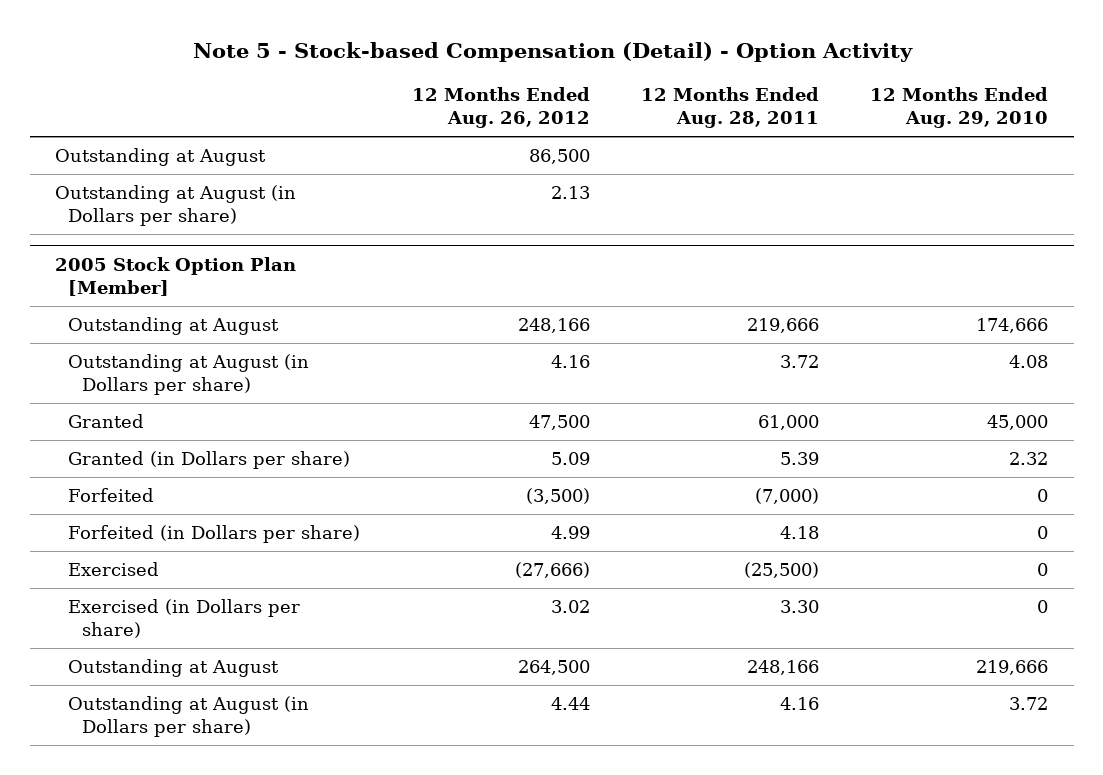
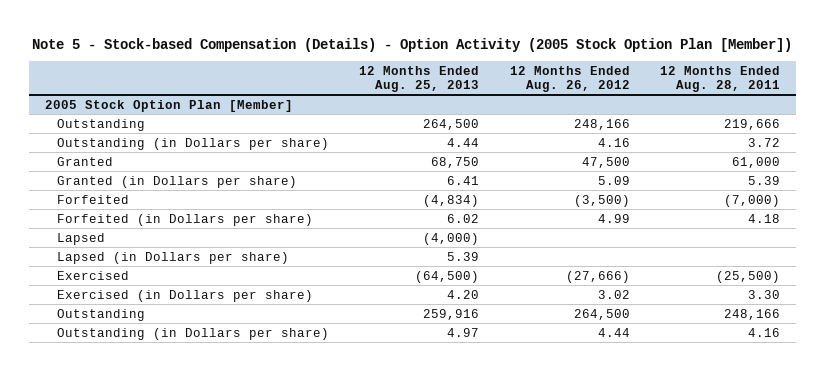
[192,41,913,62] Note 5 - Stock-based Compensation (Detail) - Option Activity -> [32,37,793,52] Note 5 - Stock-based Compensation (Details) - Option Activity (2005 Stock Option Plan [Member])
[870,87,1049,129] 12 Months Ended Aug. 29, 2010 -> none
none -> [359,65,480,92] 12 Months Ended Aug. 25, 2013
[55,148,267,167] Outstanding at August -> none
[55,185,297,227] Outstanding at August (in Dollars per share) -> none
[68,317,280,336] Outstanding at August -> [56,118,145,131] Outstanding
[68,354,310,396] Outstanding at August (in Dollars per share) -> [56,137,329,150] Outstanding (in Dollars per share)
none -> [56,232,105,245] Lapsed
none -> [56,251,289,264] Lapsed (in Dollars per share)
[68,659,280,678] Outstanding at August -> [56,308,145,321] Outstanding
[68,696,310,738] Outstanding at August (in Dollars per share) -> [56,327,329,340] Outstanding (in Dollars per share)

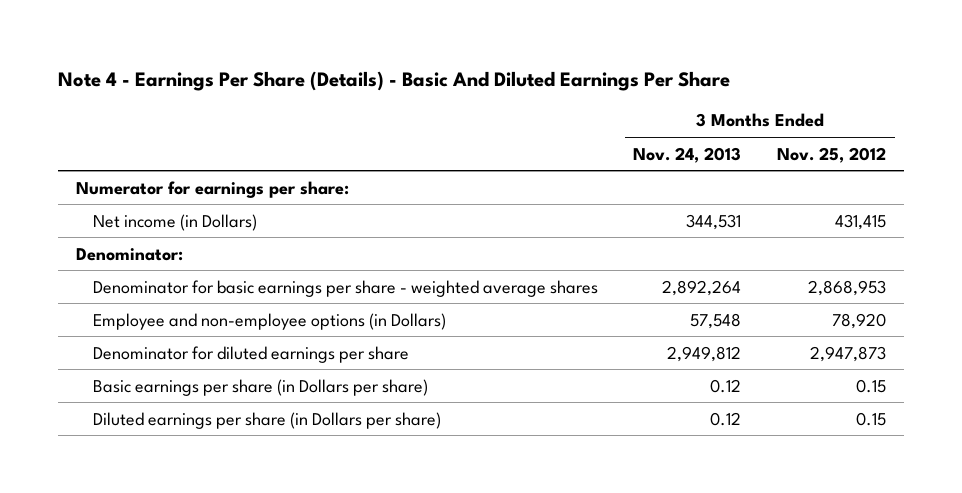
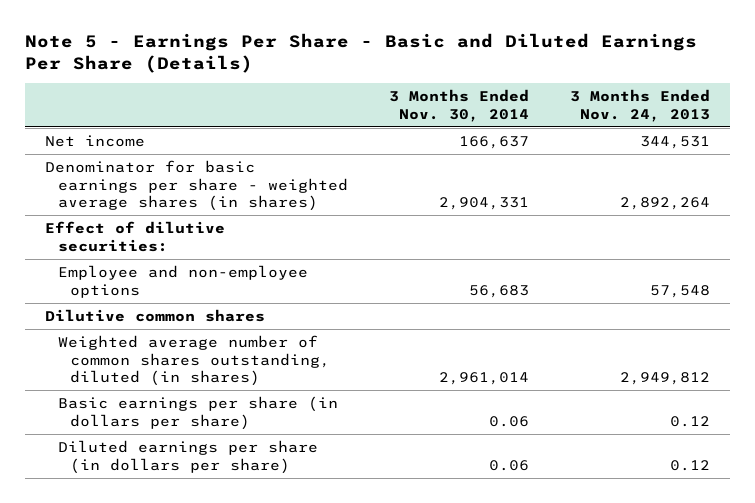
[57,70,730,91] Note 4 - Earnings Per Share (Details) - Basic And Diluted Earnings Per Share -> [24,32,697,73] Note 5 - Earnings Per Share - Basic and Diluted Earnings Per Share (Details)
[777,146,887,163] Nov. 25, 2012 -> none
none -> [388,88,529,122] 3 Months Ended Nov. 30, 2014
[75,180,349,198] Numerator for earnings per share: -> none
[75,247,183,261] Denominator: -> none
[92,213,257,231] Net income (in Dollars) -> [45,134,146,147] Net income
[92,279,598,297] Denominator for basic earnings per share - weighted average shares -> [45,159,348,212] Denominator for basic earnings per share - weighted average shares (in shares)
none -> [45,220,226,252] Effect of dilutive securities:
[92,312,446,330] Employee and non-employee options (in Dollars) -> [57,264,308,298] Employee and non-employee options
none -> [45,308,266,322] Dilutive common shares
[92,345,409,363] Denominator for diluted earnings per share -> [57,334,330,387] Weighted average number of common shares outstanding, diluted (in shares)
[92,378,428,396] Basic earnings per share (in Dollars per share) -> [57,395,338,430] Basic earnings per share (in dollars per share)
[92,411,441,429] Diluted earnings per share (in Dollars per share) -> [57,439,318,474] Diluted earnings per share (in dollars per share)

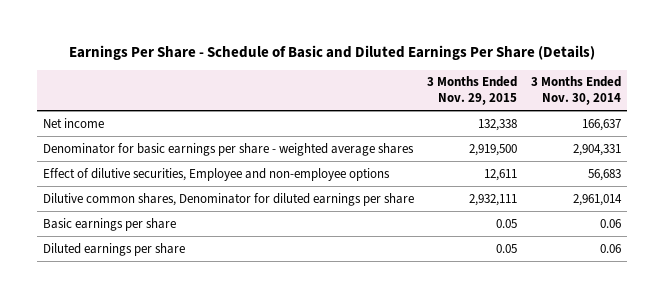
[24,32,697,73] Note 5 - Earnings Per Share - Basic and Diluted Earnings Per Share (Details) -> [68,44,595,60] Earnings Per Share - Schedule of Basic and Diluted Earnings Per Share (Details)
[569,88,710,122] 3 Months Ended Nov. 24, 2013 -> none
none -> [427,76,518,106] 3 Months Ended Nov. 29, 2015
[45,220,226,252] Effect of dilutive securities: -> none
[45,308,266,322] Dilutive common shares -> none
[45,159,348,212] Denominator for basic earnings per share - weighted average shares (in shares) -> [43,142,415,156] Denominator for basic earnings per share - weighted average shares
[57,264,308,298] Employee and non-employee options -> [43,167,391,181] Effect of dilutive securities, Employee and non-employee options
[57,334,330,387] Weighted average number of common shares outstanding, diluted (in shares) -> [43,192,415,206] Dilutive common shares, Denominator for diluted earnings per share
[57,395,338,430] Basic earnings per share (in dollars per share) -> [43,217,177,231] Basic earnings per share
[57,439,318,474] Diluted earnings per share (in dollars per share) -> [43,242,186,256] Diluted earnings per share

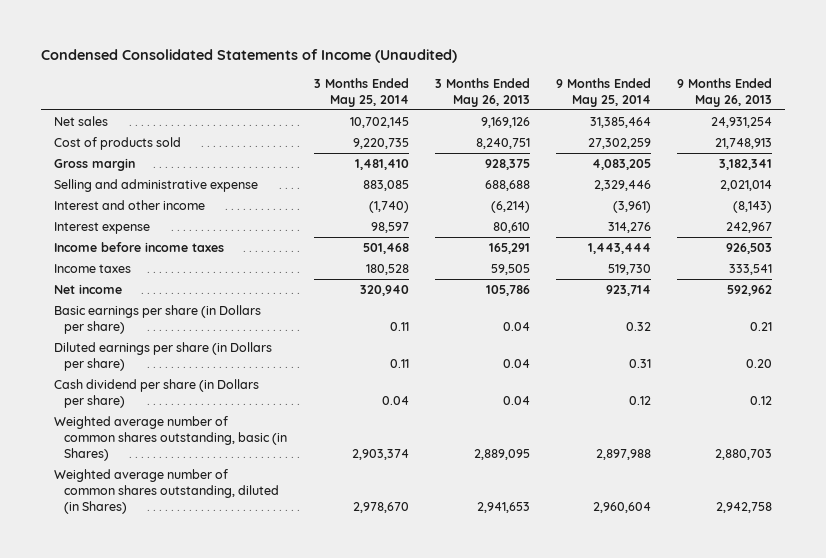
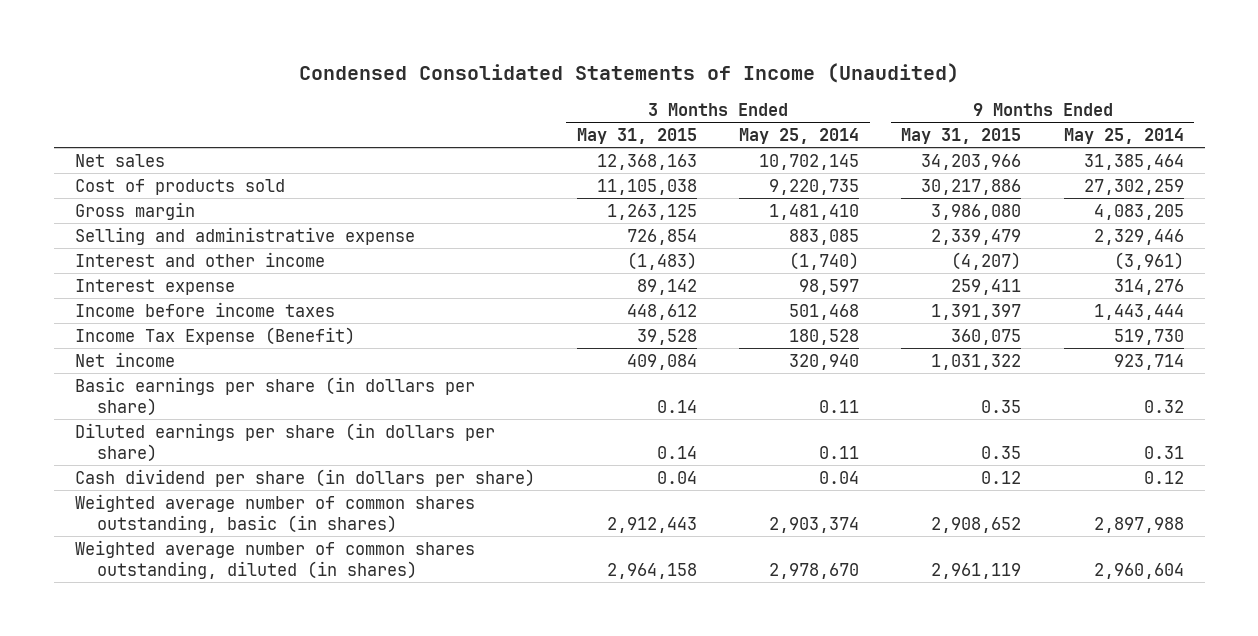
[434,77,530,107] 3 Months Ended May 26, 2013 -> none
[676,77,772,107] 9 Months Ended May 26, 2013 -> none
none -> [576,127,697,144] May 31, 2015
none -> [901,127,1022,144] May 31, 2015
[53,263,131,273] Income taxes -> [74,326,355,345] Income Tax Expense (Benefit)
[53,304,261,335] Basic earnings per share (in Dollars per share) -> [74,376,475,416] Basic earnings per share (in dollars per share)
[53,341,272,372] Diluted earnings per share (in Dollars per share) -> [74,422,495,462] Diluted earnings per share (in dollars per share)
[53,378,259,409] Cash dividend per share (in Dollars per share) -> [74,468,535,487] Cash dividend per share (in dollars per share)
[53,415,288,462] Weighted average number of common shares outstanding, basic (in Shares) -> [74,493,475,533] Weighted average number of common shares outstanding, basic (in shares)
[53,468,280,515] Weighted average number of common shares outstanding, diluted (in Shares) -> [74,539,475,579] Weighted average number of common shares outstanding, diluted (in shares)

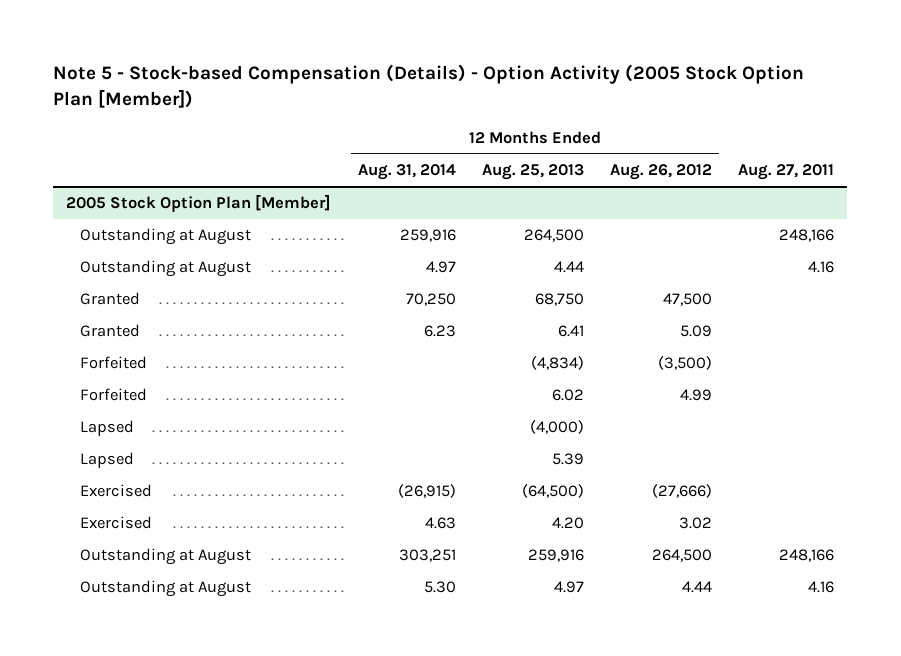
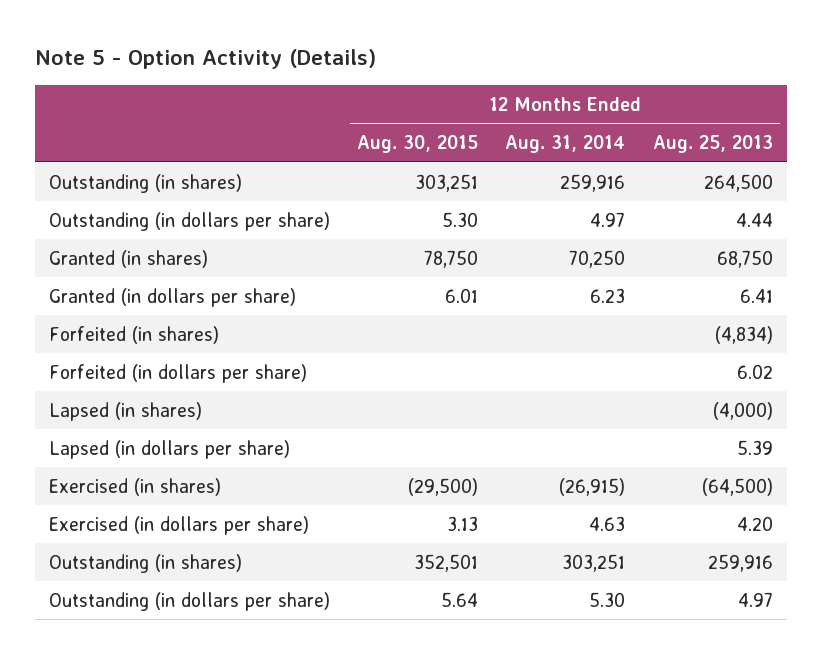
[53,64,805,109] Note 5 - Stock-based Compensation (Details) - Option Activity (2005 Stock Option Plan [Member]) -> [34,49,376,70] Note 5 - Option Activity (Details)
[610,164,713,181] Aug. 26, 2012 -> none
[738,164,835,181] Aug. 27, 2011 -> none
none -> [357,135,479,154] Aug. 30, 2015
[66,194,332,213] 2005 Stock Option Plan [Member] -> none
[79,228,251,246] Outstanding at August -> [48,173,242,193] Outstanding (in shares)
[79,260,251,278] Outstanding at August -> [48,211,330,231] Outstanding (in dollars per share)
[79,292,140,306] Granted -> [48,249,208,268] Granted (in shares)
[79,324,140,338] Granted -> [48,287,296,307] Granted (in dollars per share)
[79,356,147,370] Forfeited -> [48,325,219,344] Forfeited (in shares)
[79,388,147,402] Forfeited -> [48,363,307,383] Forfeited (in dollars per share)
[79,420,134,437] Lapsed -> [48,401,202,421] Lapsed (in shares)
[79,452,134,469] Lapsed -> [48,439,290,459] Lapsed (in dollars per share)
[79,484,152,498] Exercised -> [48,477,221,496] Exercised (in shares)
[79,516,152,530] Exercised -> [48,515,309,535] Exercised (in dollars per share)
[79,548,251,566] Outstanding at August -> [48,553,242,573] Outstanding (in shares)
[79,580,251,598] Outstanding at August -> [48,591,330,611] Outstanding (in dollars per share)

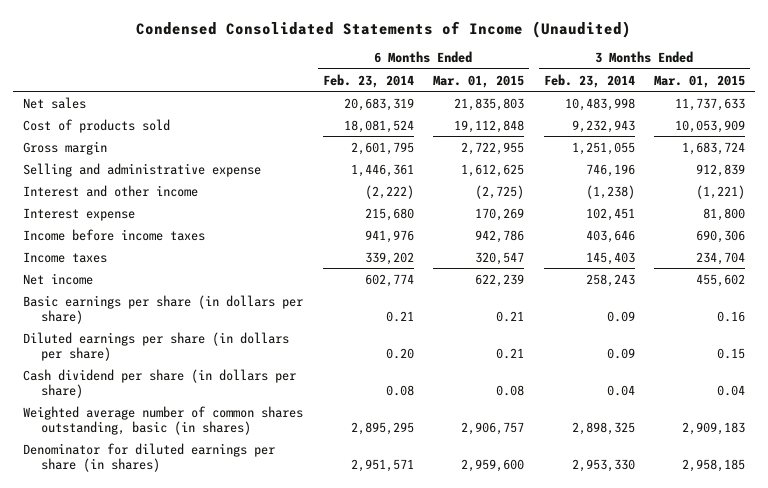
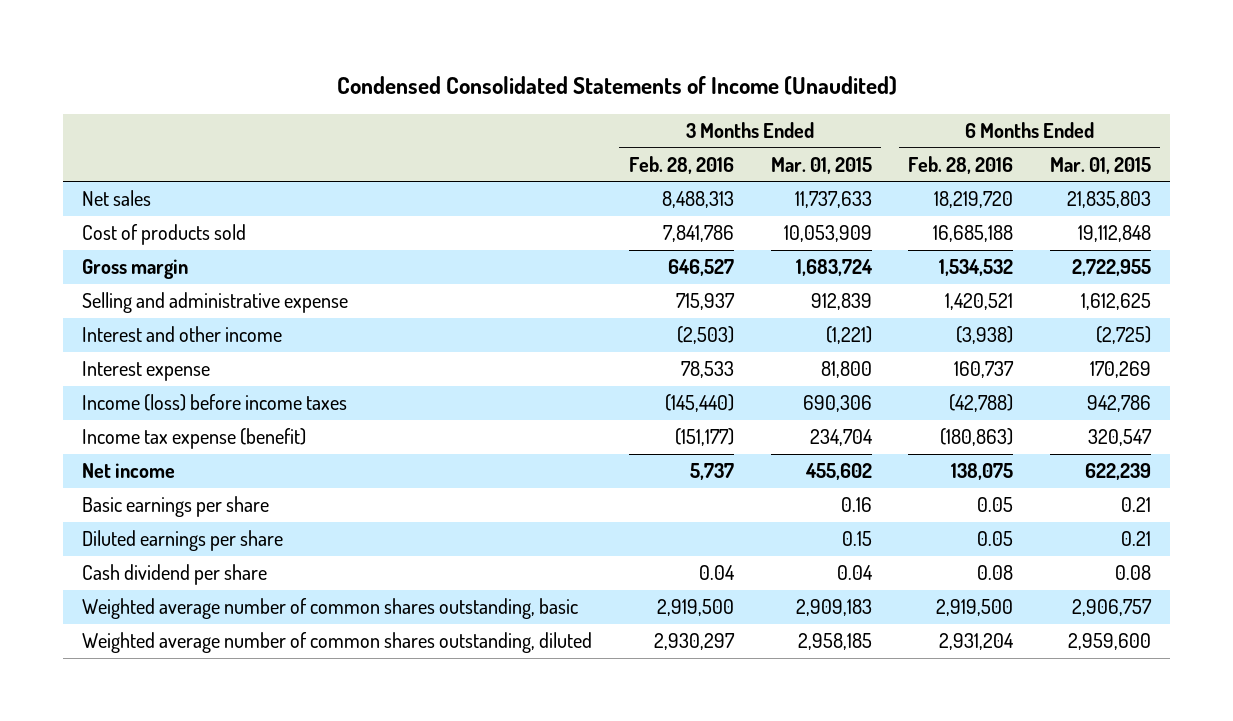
[322,73,414,88] Feb. 23, 2014 -> none
[543,73,635,88] Feb. 23, 2014 -> none
none -> [628,155,734,174] Feb. 28, 2016
none -> [908,155,1014,174] Feb. 28, 2016
[23,228,206,241] Income before income taxes -> [81,394,347,412] Income (loss) before income taxes
[23,251,108,263] Income taxes -> [81,428,306,450] Income tax expense (benefit)
[23,294,304,324] Basic earnings per share (in dollars per share) -> [81,496,269,518] Basic earnings per share
[23,331,290,361] Diluted earnings per share (in dollars per share) -> [81,530,283,552] Diluted earnings per share
[23,368,297,398] Cash dividend per share (in dollars per share) -> [81,564,267,586] Cash dividend per share
[23,405,304,435] Weighted average number of common shares outstanding, basic (in shares) -> [81,598,578,620] Weighted average number of common shares outstanding, basic
[23,442,276,472] Denominator for diluted earnings per share (in shares) -> [81,632,592,654] Weighted average number of common shares outstanding, diluted

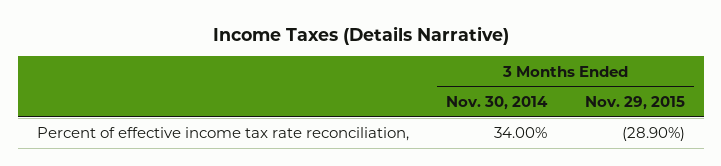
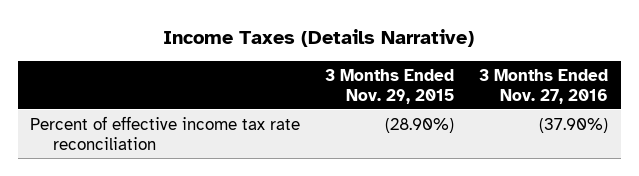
[446,95,549,110] Nov. 30, 2014 -> none
none -> [479,68,609,104] 3 Months Ended Nov. 27, 2016
[36,127,409,142] Percent of effective income tax rate reconciliation, -> [30,115,301,150] Percent of effective income tax rate reconciliation

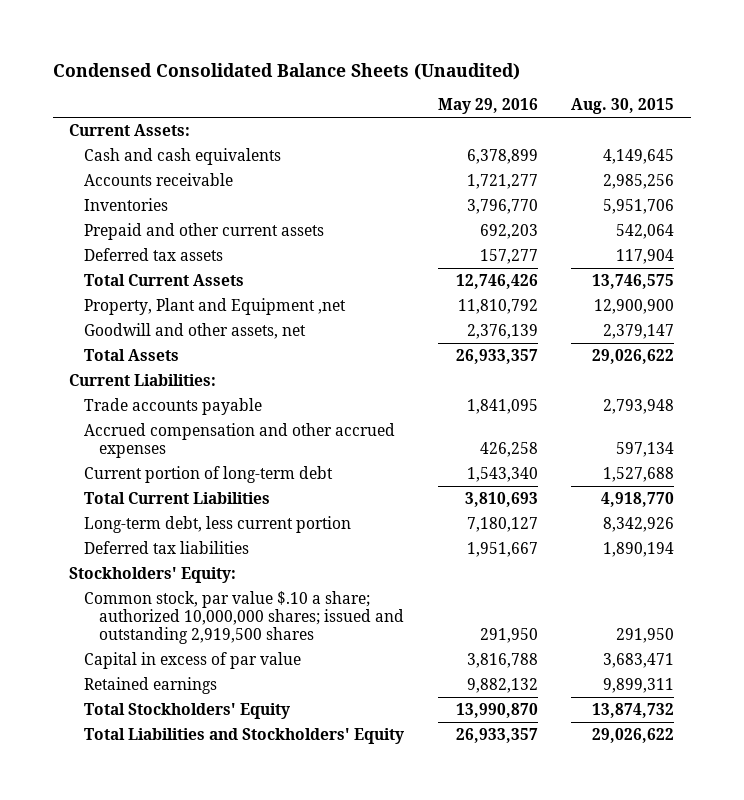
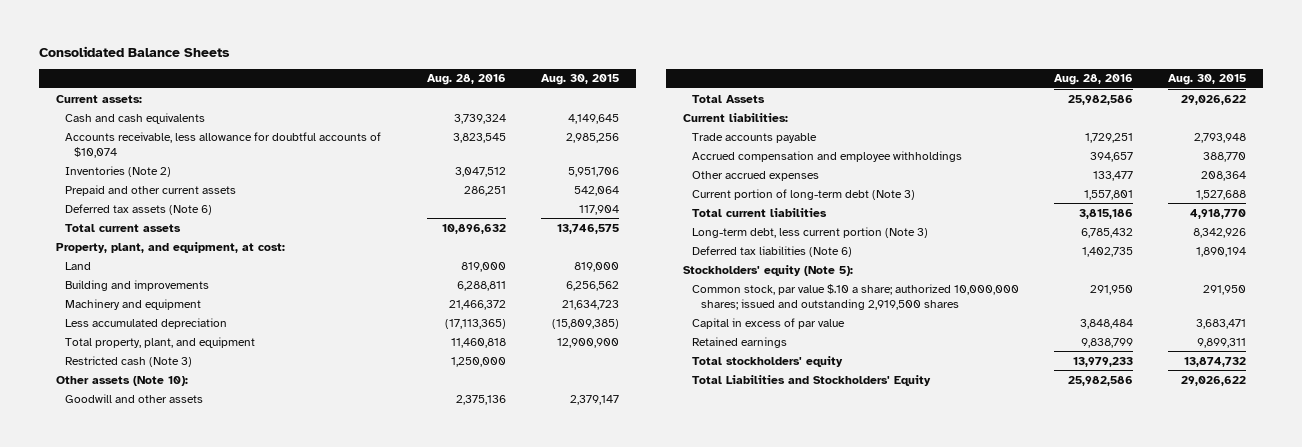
[52,62,520,80] Condensed Consolidated Balance Sheets (Unaudited) -> [38,45,230,57] Consolidated Balance Sheets
[437,98,538,115] May 29, 2016 -> none
none -> [426,74,506,86] Aug. 28, 2016
[69,124,191,137] Current Assets: -> [56,94,143,103] Current assets:
[84,173,234,187] Accounts receivable -> [65,131,382,158] Accounts receivable, less allowance for doubtful accounts of $10,074
[84,198,169,212] Inventories -> [65,165,172,177] Inventories (Note 2)
[84,248,224,262] Deferred tax assets -> [65,203,213,215] Deferred tax assets (Note 6)
[84,274,245,287] Total Current Assets -> [65,223,182,232] Total current assets
none -> [56,241,286,253] Property, plant, and equipment, at cost:
none -> [65,261,92,270] Land
none -> [65,279,210,291] Building and improvements
none -> [65,298,202,310] Machinery and equipment
none -> [65,317,228,329] Less accumulated depreciation
[84,298,347,316] Property, Plant and Equipment ,net -> [65,336,256,348] Total property, plant, and equipment
none -> [65,355,193,367] Restricted cash (Note 3)
none -> [56,375,189,386] Other assets (Note 10):
[84,323,307,340] Goodwill and other assets, net -> [65,393,204,403] Goodwill and other assets
[69,374,217,387] Current Liabilities: -> [683,112,789,122] Current liabilities:
[84,423,396,459] Accrued compensation and other accrued expenses -> [692,150,963,162] Accrued compensation and employee withholdings
[616,442,675,458] 597,134 -> [1202,151,1246,162] 388,770
none -> [692,170,820,181] Other accrued expenses
[84,466,334,484] Current portion of long-term debt -> [692,188,916,200] Current portion of long-term debt (Note 3)
[84,492,271,505] Total Current Liabilities -> [692,207,828,217] Total current liabilities
[84,516,352,534] Long-term debt, less current portion -> [692,226,929,238] Long-term debt, less current portion (Note 3)
[84,541,250,555] Deferred tax liabilities -> [692,245,853,257] Deferred tax liabilities (Note 6)
[69,567,237,584] Stockholders' Equity: -> [683,264,854,276] Stockholders' equity (Note 5):
[84,703,291,720] Total Stockholders' Equity -> [692,355,844,367] Total stockholders' equity

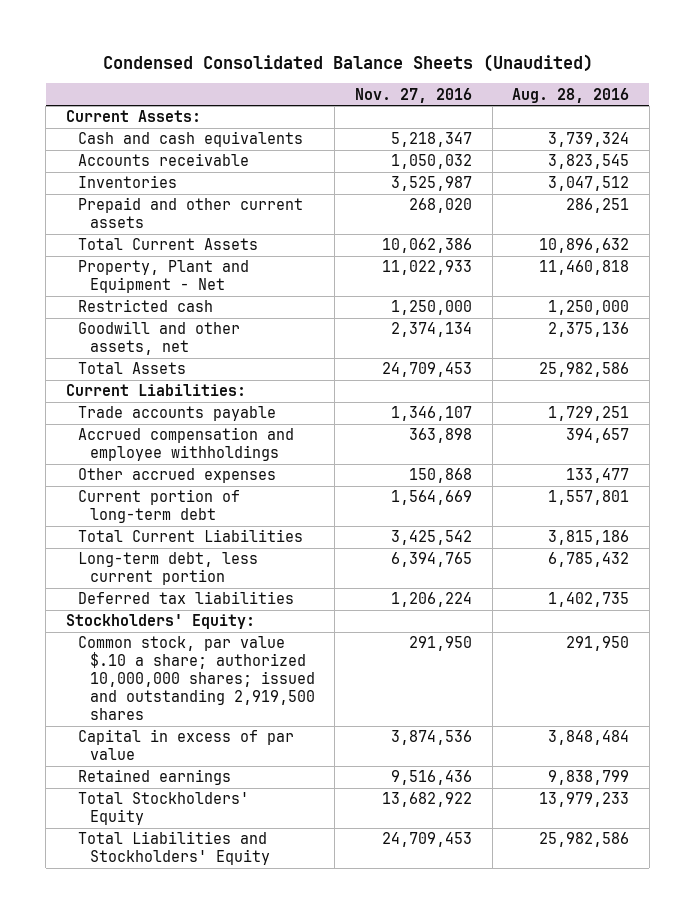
[38,45,230,57] Consolidated Balance Sheets -> [102,53,593,72] Condensed Consolidated Balance Sheets (Unaudited)
[540,74,619,86] Aug. 30, 2015 -> none
none -> [354,87,472,103] Nov. 27, 2016
[56,94,143,103] Current assets: -> [65,110,201,123] Current Assets:
[65,131,382,158] Accounts receivable, less allowance for doubtful accounts of $10,074 -> [77,153,249,167] Accounts receivable
[65,165,172,177] Inventories (Note 2) -> [77,175,177,189] Inventories
[65,203,213,215] Deferred tax assets (Note 6) -> none
[56,241,286,253] Property, plant, and equipment, at cost: -> none
[65,261,92,270] Land -> none
[65,279,210,291] Building and improvements -> none
[65,298,202,310] Machinery and equipment -> none
[65,317,228,329] Less accumulated depreciation -> none
[56,375,189,386] Other assets (Note 10): -> none
[65,223,182,232] Total current assets -> [77,238,258,251] Total Current Assets
[65,336,256,348] Total property, plant, and equipment -> [77,260,249,294] Property, Plant and Equipment - Net
[65,355,193,367] Restricted cash (Note 3) -> [77,299,213,313] Restricted cash
[65,393,204,403] Goodwill and other assets -> [77,321,240,356] Goodwill and other assets, net
[683,112,789,122] Current liabilities: -> [65,384,246,397] Current Liabilities:
[692,188,916,200] Current portion of long-term debt (Note 3) -> [77,489,240,524] Current portion of long-term debt
[692,207,828,217] Total current liabilities -> [77,529,303,543] Total Current Liabilities
[692,226,929,238] Long-term debt, less current portion (Note 3) -> [77,552,258,586] Long-term debt, less current portion
[692,245,853,257] Deferred tax liabilities (Note 6) -> [77,591,294,605] Deferred tax liabilities
[683,264,854,276] Stockholders' equity (Note 5): -> [65,614,255,630] Stockholders' Equity:
[692,355,844,367] Total stockholders' equity -> [77,792,249,826] Total Stockholders' Equity

